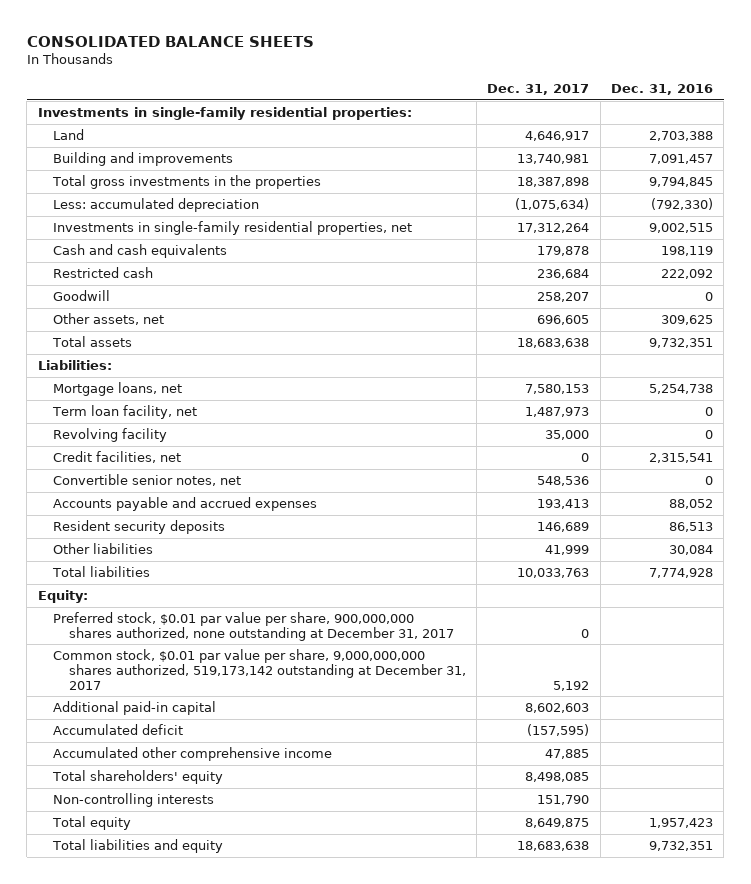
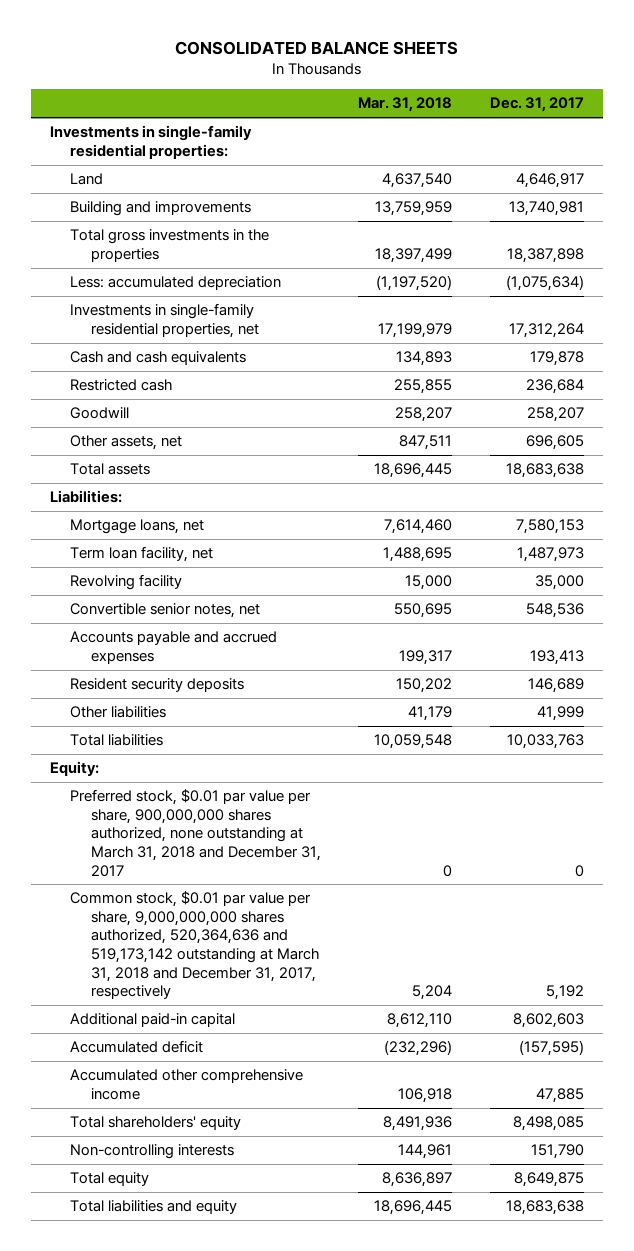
[611,84,714,96] Dec. 31, 2016 -> none
none -> [358,97,453,113] Mar. 31, 2018
[53,450,182,463] Credit facilities, net -> none
[53,611,454,641] Preferred stock, $0.01 par value per share, 900,000,000 shares authorized, none outstanding at December 31, 2017 -> [70,789,321,877] Preferred stock, $0.01 par value per share, 900,000,000 shares authorized, none outstanding at March 31, 2018 and December 31, 2017
[53,648,466,690] Common stock, $0.01 par value per share, 9,000,000,000 shares authorized, 519,173,142 outstanding at December 31, 2017 -> [70,891,319,1000] Common stock, $0.01 par value per share, 9,000,000,000 shares authorized, 520,364,636 and 519,173,142 outstanding at March 31, 2018 and December 31, 2017, respectively

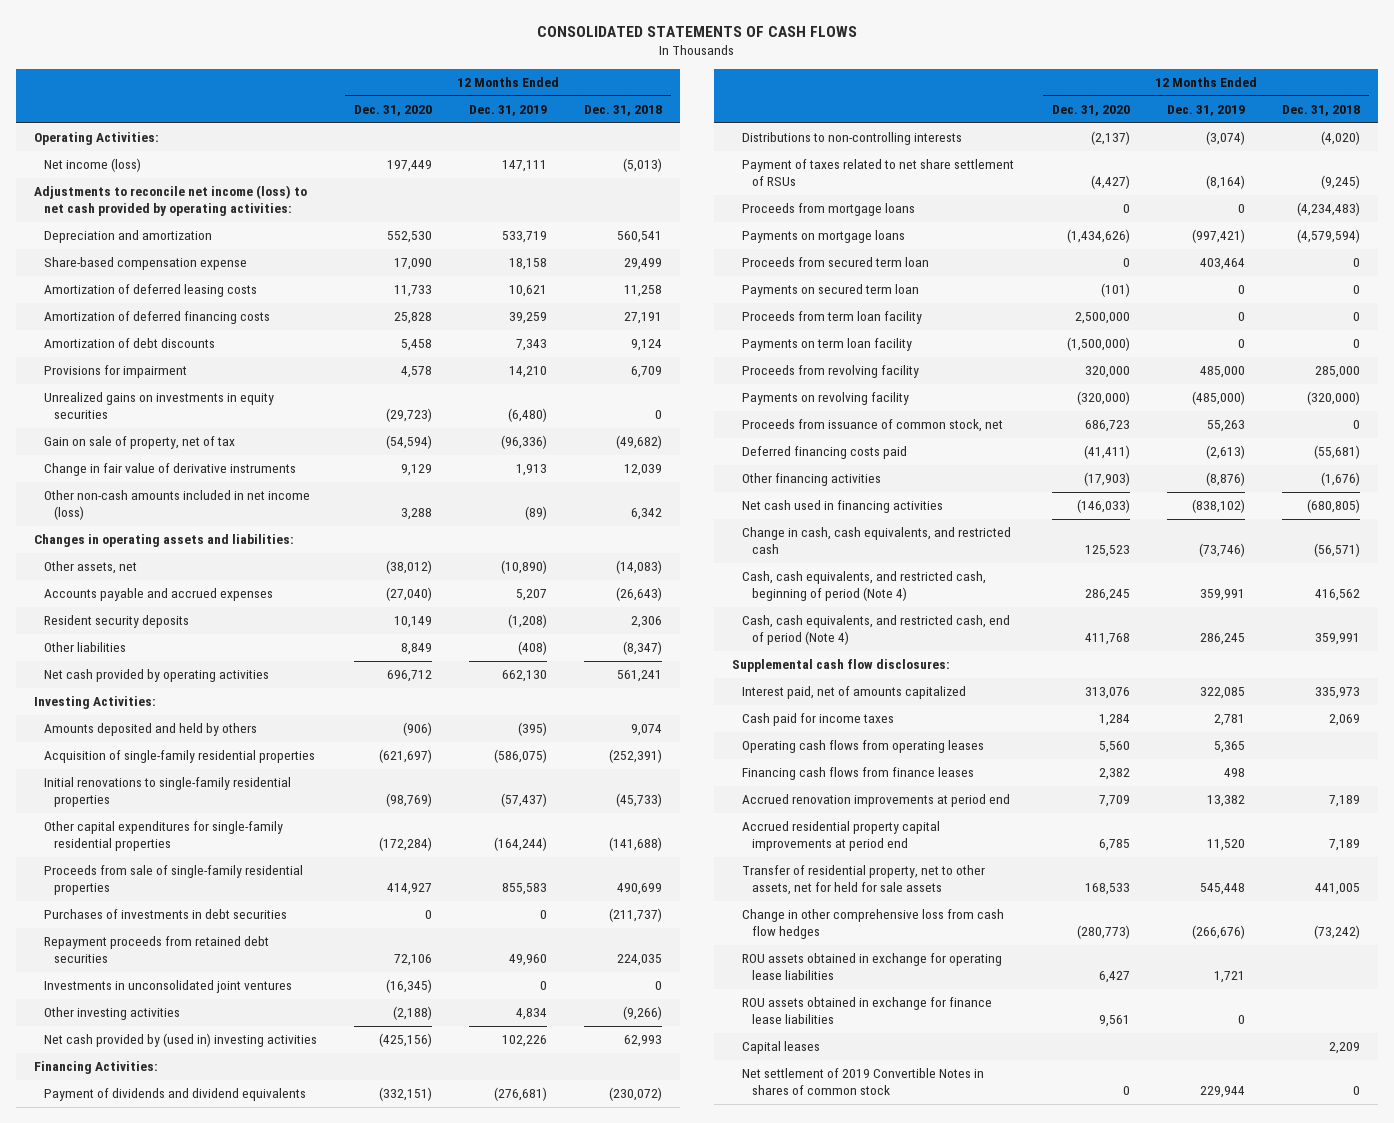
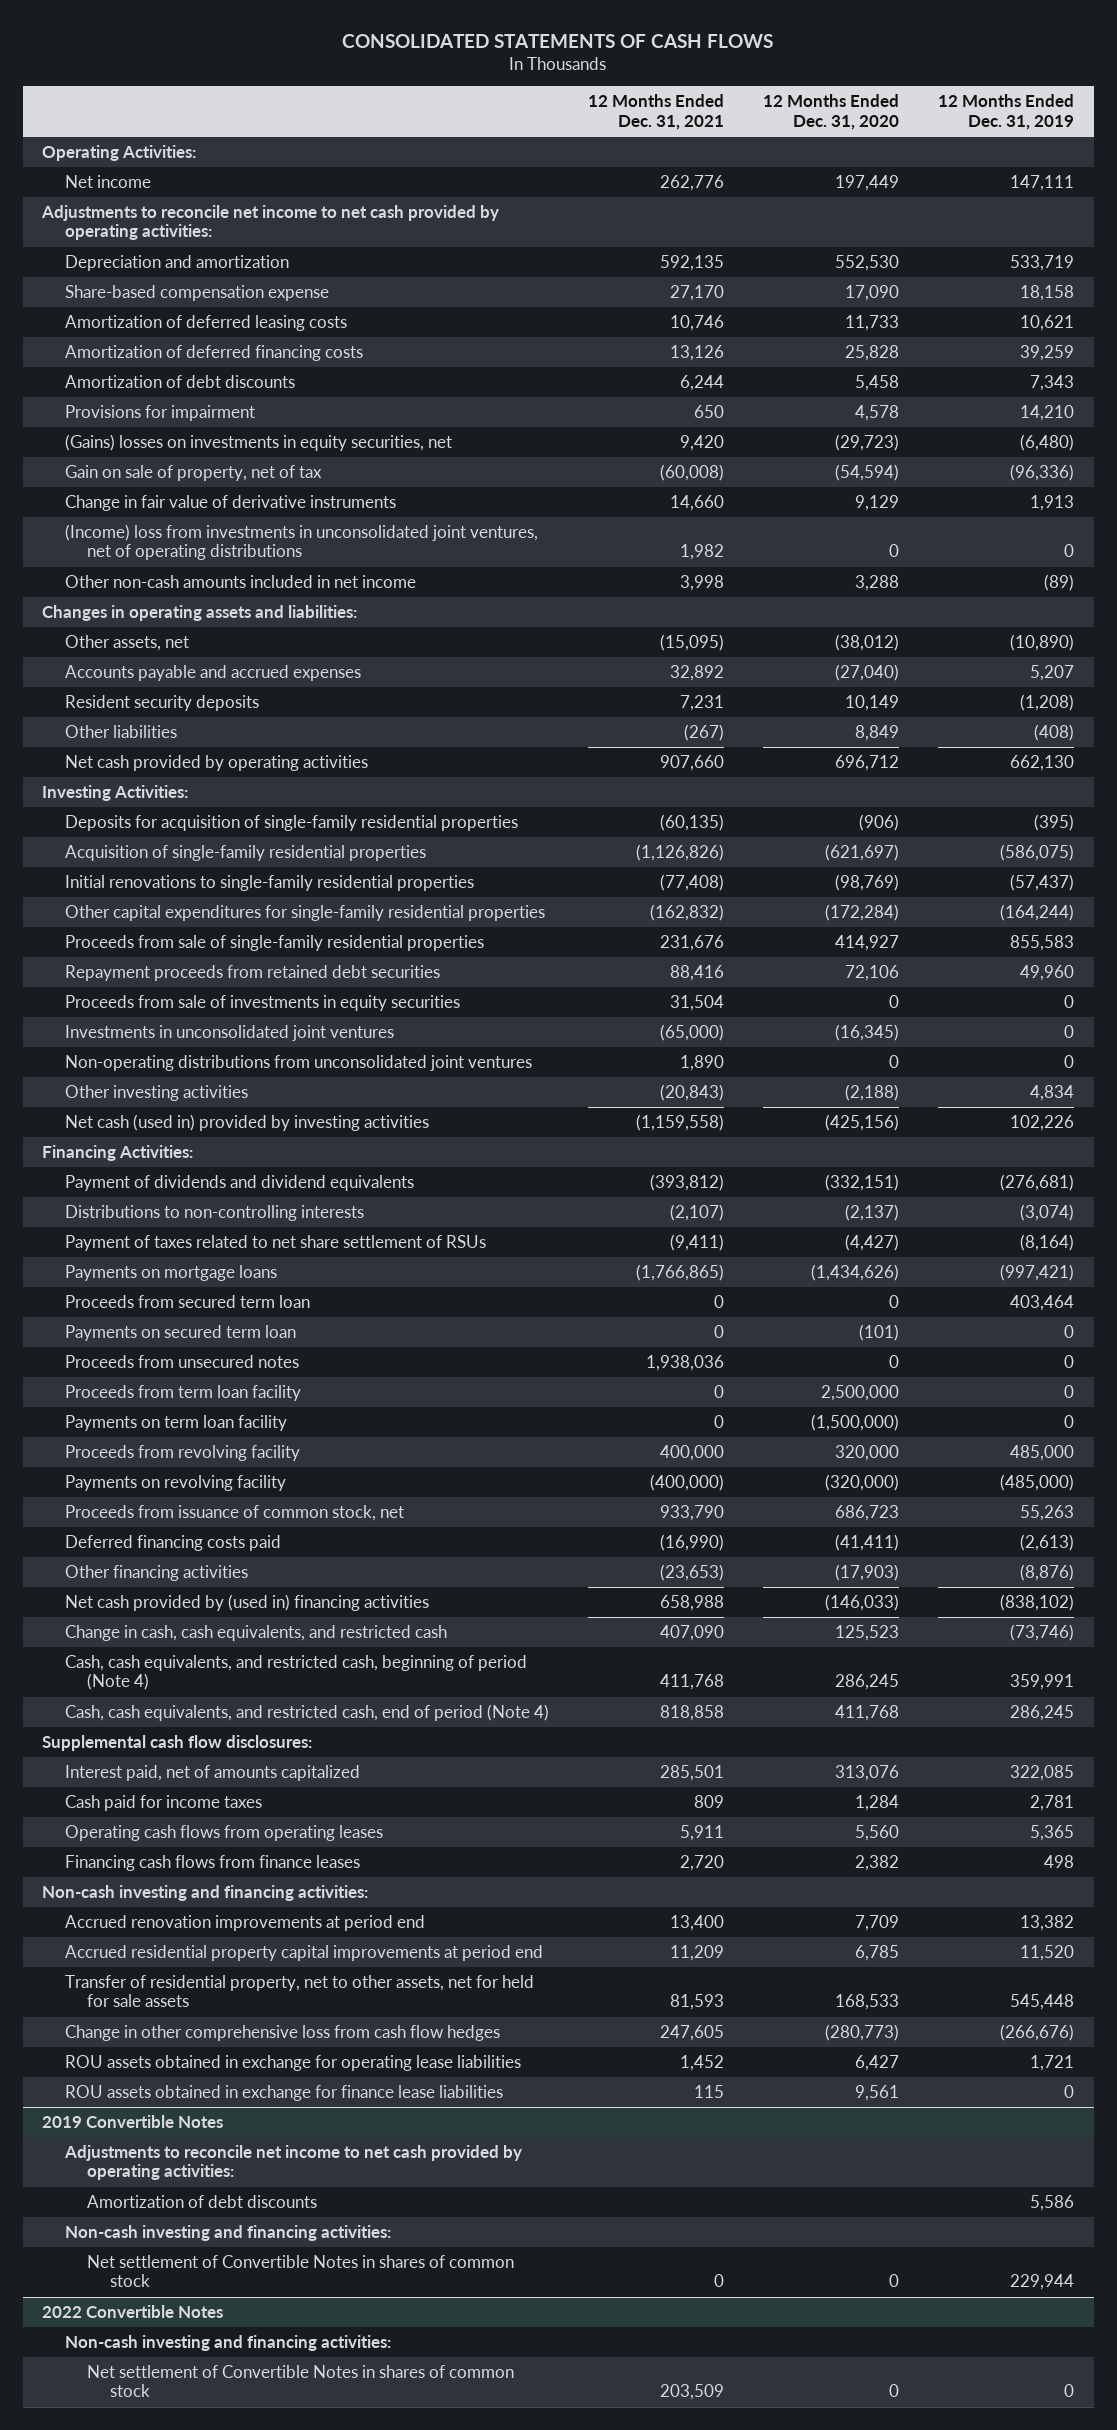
[583,104,662,116] Dec. 31, 2018 -> none
none -> [588,94,725,130] 12 Months Ended Dec. 31, 2021
[44,158,142,173] Net income (loss) -> [64,175,151,189] Net income
[34,185,308,217] Adjustments to reconcile net income (loss) to net cash provided by operating activities: -> [41,205,500,241] Adjustments to reconcile net income to net cash provided by operating activities:
[44,392,275,420] Unrealized gains on investments in equity securities -> [64,434,452,452] (Gains) losses on investments in equity securities, net
none -> [64,524,538,561] (Income) loss from investments in unconsolidated joint ventures, net of operating distributions
[44,490,311,521] Other non-cash amounts included in net income (loss) -> [64,575,416,589] Other non-cash amounts included in net income
[44,723,258,737] Amounts deposited and held by others -> [64,815,518,832] Deposits for acquisition of single-family residential properties
[44,909,288,920] Purchases of investments in debt securities -> none
none -> [64,995,460,1012] Proceeds from sale of investments in equity securities
none -> [64,1055,532,1072] Non-operating distributions from unconsolidated joint ventures
[44,1033,318,1048] Net cash provided by (used in) investing activities -> [64,1114,429,1132] Net cash (used in) provided by investing activities
[742,203,916,217] Proceeds from mortgage loans -> none
none -> [64,1355,299,1369] Proceeds from unsecured notes
[742,500,944,514] Net cash used in financing activities -> [64,1594,429,1612] Net cash provided by (used in) financing activities
none -> [42,1885,369,1902] Non-cash investing and financing activities:
[742,1041,821,1055] Capital leases -> none
none -> [42,2115,224,2129] 2019 Convertible Notes
none -> [63,2145,522,2181] Adjustments to reconcile net income to net cash provided by operating activities:
none -> [87,2195,318,2209] Amortization of debt discounts
none -> [64,2225,391,2242] Non-cash investing and financing activities:
[742,1068,985,1096] Net settlement of 2019 Convertible Notes in shares of common stock -> [87,2255,515,2288] Net settlement of Convertible Notes in shares of common stock
none -> [42,2305,224,2319] 2022 Convertible Notes
none -> [64,2335,391,2352] Non-cash investing and financing activities:
none -> [87,2365,515,2398] Net settlement of Convertible Notes in shares of common stock

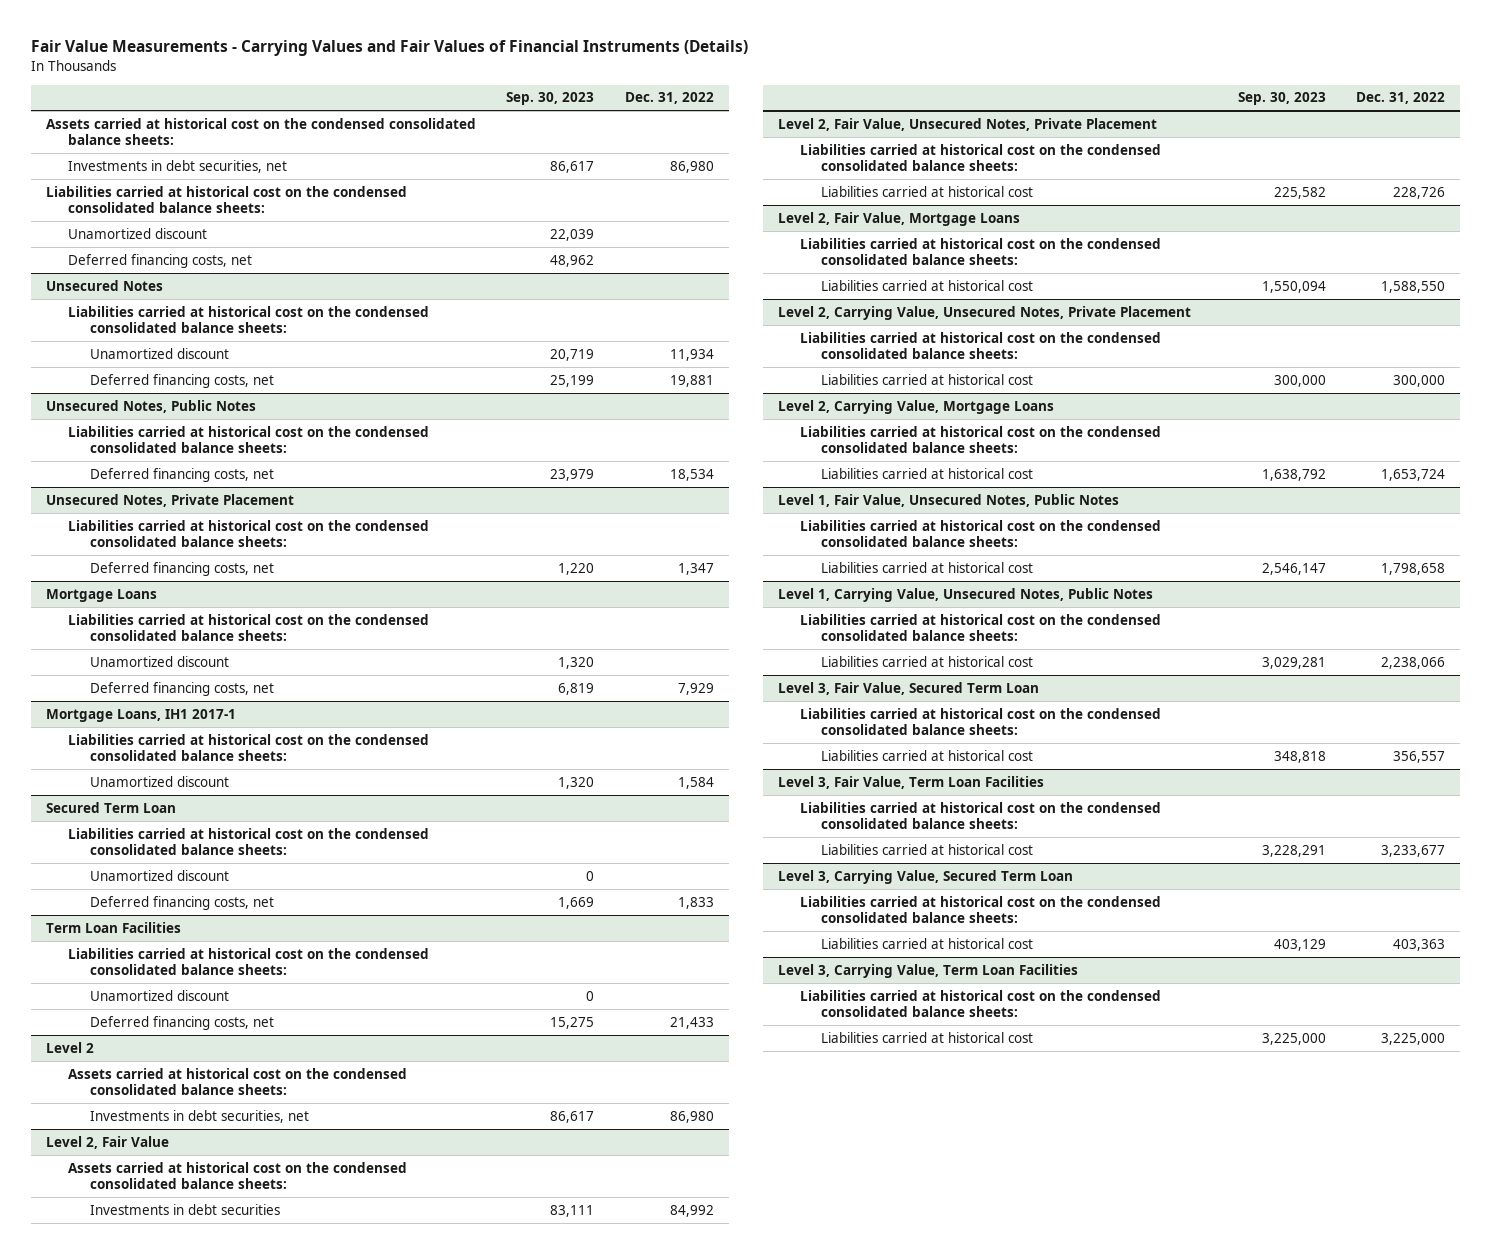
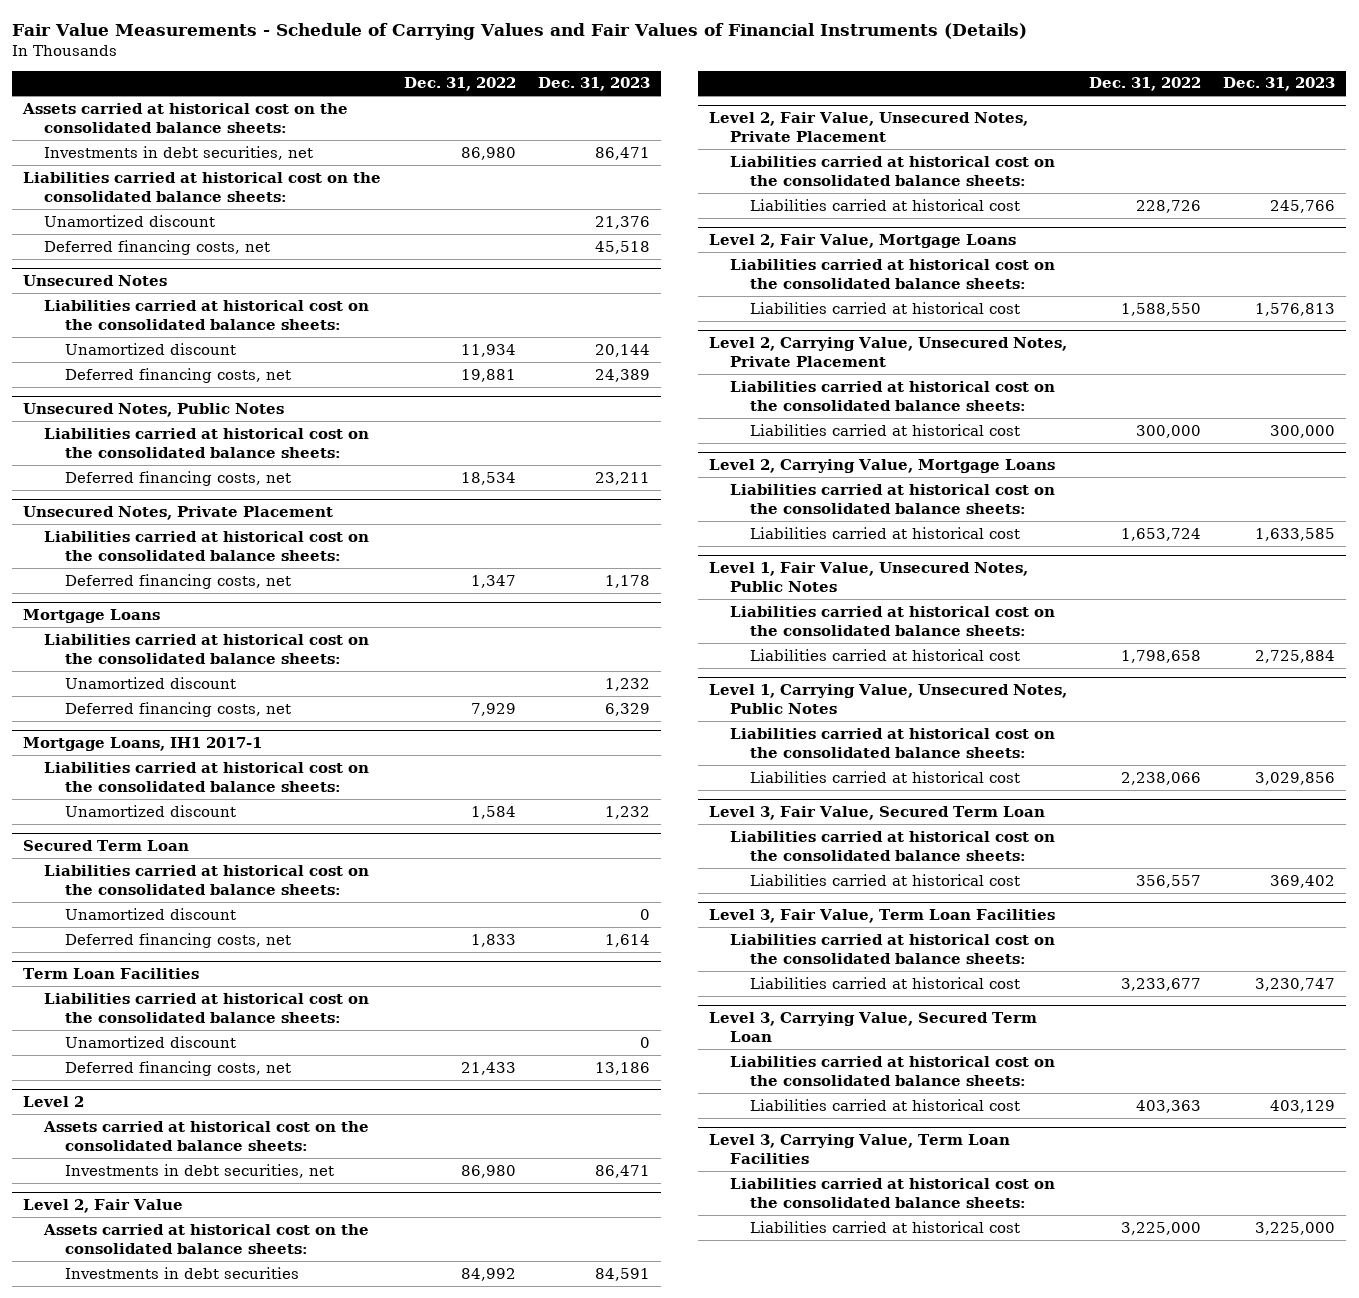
[31,40,749,57] Fair Value Measurements - Carrying Values and Fair Values of Financial Instruments (Details) -> [12,22,1028,40] Fair Value Measurements - Schedule of Carrying Values and Fair Values of Financial Instruments (Details)
[506,92,595,106] Sep. 30, 2023 -> none
none -> [537,77,650,92] Dec. 31, 2023
[46,117,477,146] Assets carried at historical cost on the condensed consolidated balance sheets: -> [22,102,349,133] Assets carried at historical cost on the consolidated balance sheets:
[46,185,408,214] Liabilities carried at historical cost on the condensed consolidated balance sheets: -> [23,171,382,202] Liabilities carried at historical cost on the consolidated balance sheets:
[68,305,430,334] Liabilities carried at historical cost on the condensed consolidated balance sheets: -> [44,299,370,330] Liabilities carried at historical cost on the consolidated balance sheets:
[68,425,430,454] Liabilities carried at historical cost on the condensed consolidated balance sheets: -> [44,427,370,458] Liabilities carried at historical cost on the consolidated balance sheets:
[68,519,430,548] Liabilities carried at historical cost on the condensed consolidated balance sheets: -> [44,530,370,561] Liabilities carried at historical cost on the consolidated balance sheets:
[68,613,430,642] Liabilities carried at historical cost on the condensed consolidated balance sheets: -> [44,633,370,664] Liabilities carried at historical cost on the consolidated balance sheets:
[68,733,430,762] Liabilities carried at historical cost on the condensed consolidated balance sheets: -> [44,761,370,792] Liabilities carried at historical cost on the consolidated balance sheets:
[68,827,430,856] Liabilities carried at historical cost on the condensed consolidated balance sheets: -> [44,864,370,895] Liabilities carried at historical cost on the consolidated balance sheets:
[68,947,430,976] Liabilities carried at historical cost on the condensed consolidated balance sheets: -> [44,992,370,1023] Liabilities carried at historical cost on the consolidated balance sheets:
[68,1067,408,1096] Assets carried at historical cost on the condensed consolidated balance sheets: -> [43,1120,370,1151] Assets carried at historical cost on the consolidated balance sheets:
[68,1161,408,1190] Assets carried at historical cost on the condensed consolidated balance sheets: -> [43,1223,370,1254] Assets carried at historical cost on the consolidated balance sheets:
[799,143,1161,172] Liabilities carried at historical cost on the condensed consolidated balance sheets: -> [729,155,1055,186] Liabilities carried at historical cost on the consolidated balance sheets:
[799,237,1161,266] Liabilities carried at historical cost on the condensed consolidated balance sheets: -> [729,258,1055,289] Liabilities carried at historical cost on the consolidated balance sheets:
[799,331,1161,360] Liabilities carried at historical cost on the condensed consolidated balance sheets: -> [729,380,1055,411] Liabilities carried at historical cost on the consolidated balance sheets:
[799,425,1161,454] Liabilities carried at historical cost on the condensed consolidated balance sheets: -> [729,483,1055,514] Liabilities carried at historical cost on the consolidated balance sheets:
[799,519,1161,548] Liabilities carried at historical cost on the condensed consolidated balance sheets: -> [729,605,1055,636] Liabilities carried at historical cost on the consolidated balance sheets:
[799,613,1161,642] Liabilities carried at historical cost on the condensed consolidated balance sheets: -> [729,727,1055,758] Liabilities carried at historical cost on the consolidated balance sheets:
[799,707,1161,736] Liabilities carried at historical cost on the condensed consolidated balance sheets: -> [729,830,1055,861] Liabilities carried at historical cost on the consolidated balance sheets:
[799,801,1161,830] Liabilities carried at historical cost on the condensed consolidated balance sheets: -> [729,933,1055,964] Liabilities carried at historical cost on the consolidated balance sheets:
[799,895,1161,924] Liabilities carried at historical cost on the condensed consolidated balance sheets: -> [729,1055,1055,1086] Liabilities carried at historical cost on the consolidated balance sheets:
[799,989,1161,1018] Liabilities carried at historical cost on the condensed consolidated balance sheets: -> [729,1177,1055,1208] Liabilities carried at historical cost on the consolidated balance sheets:

